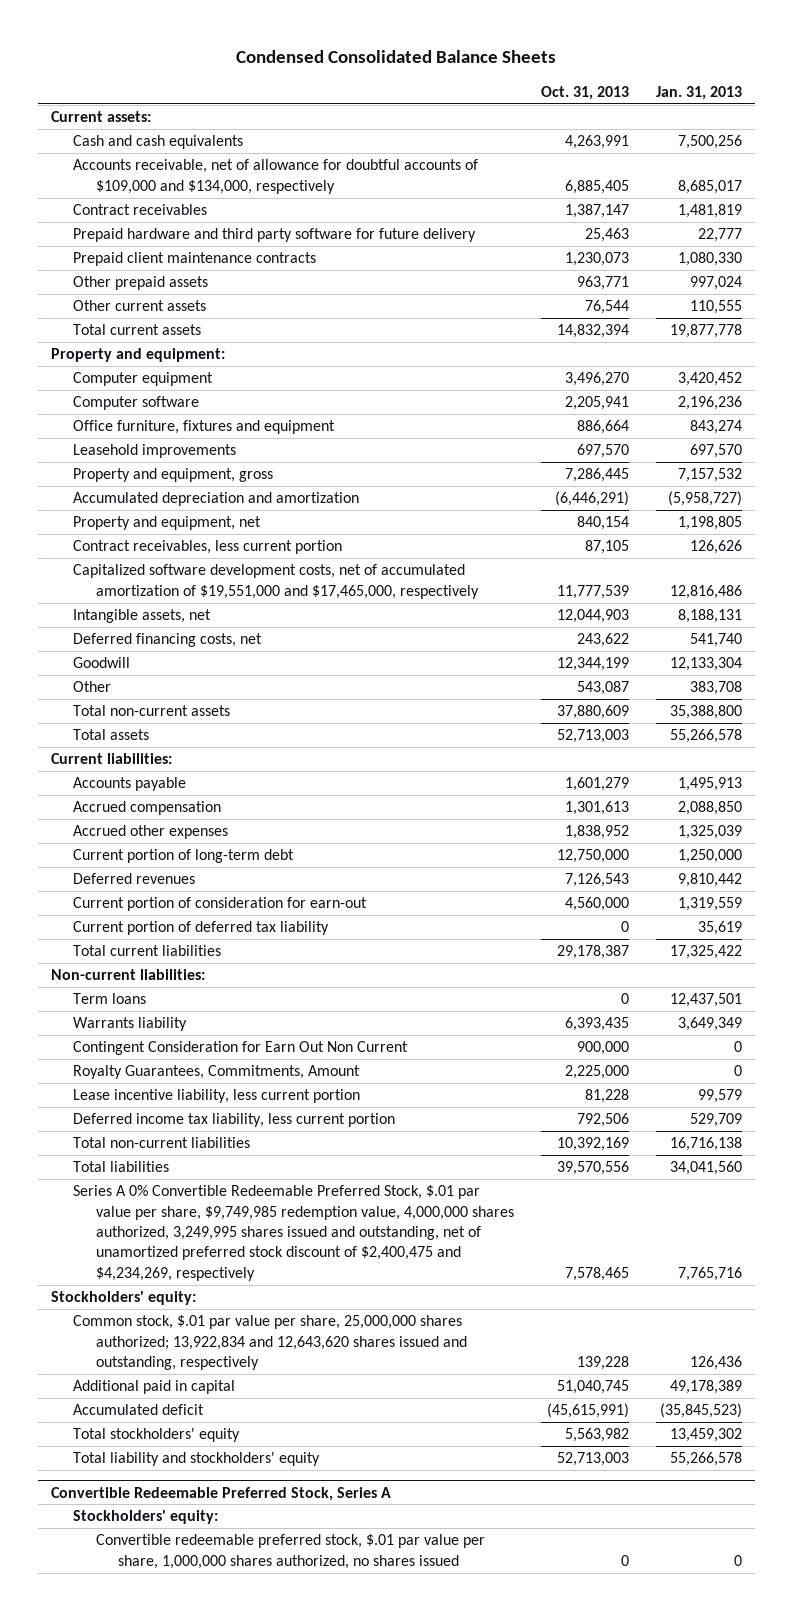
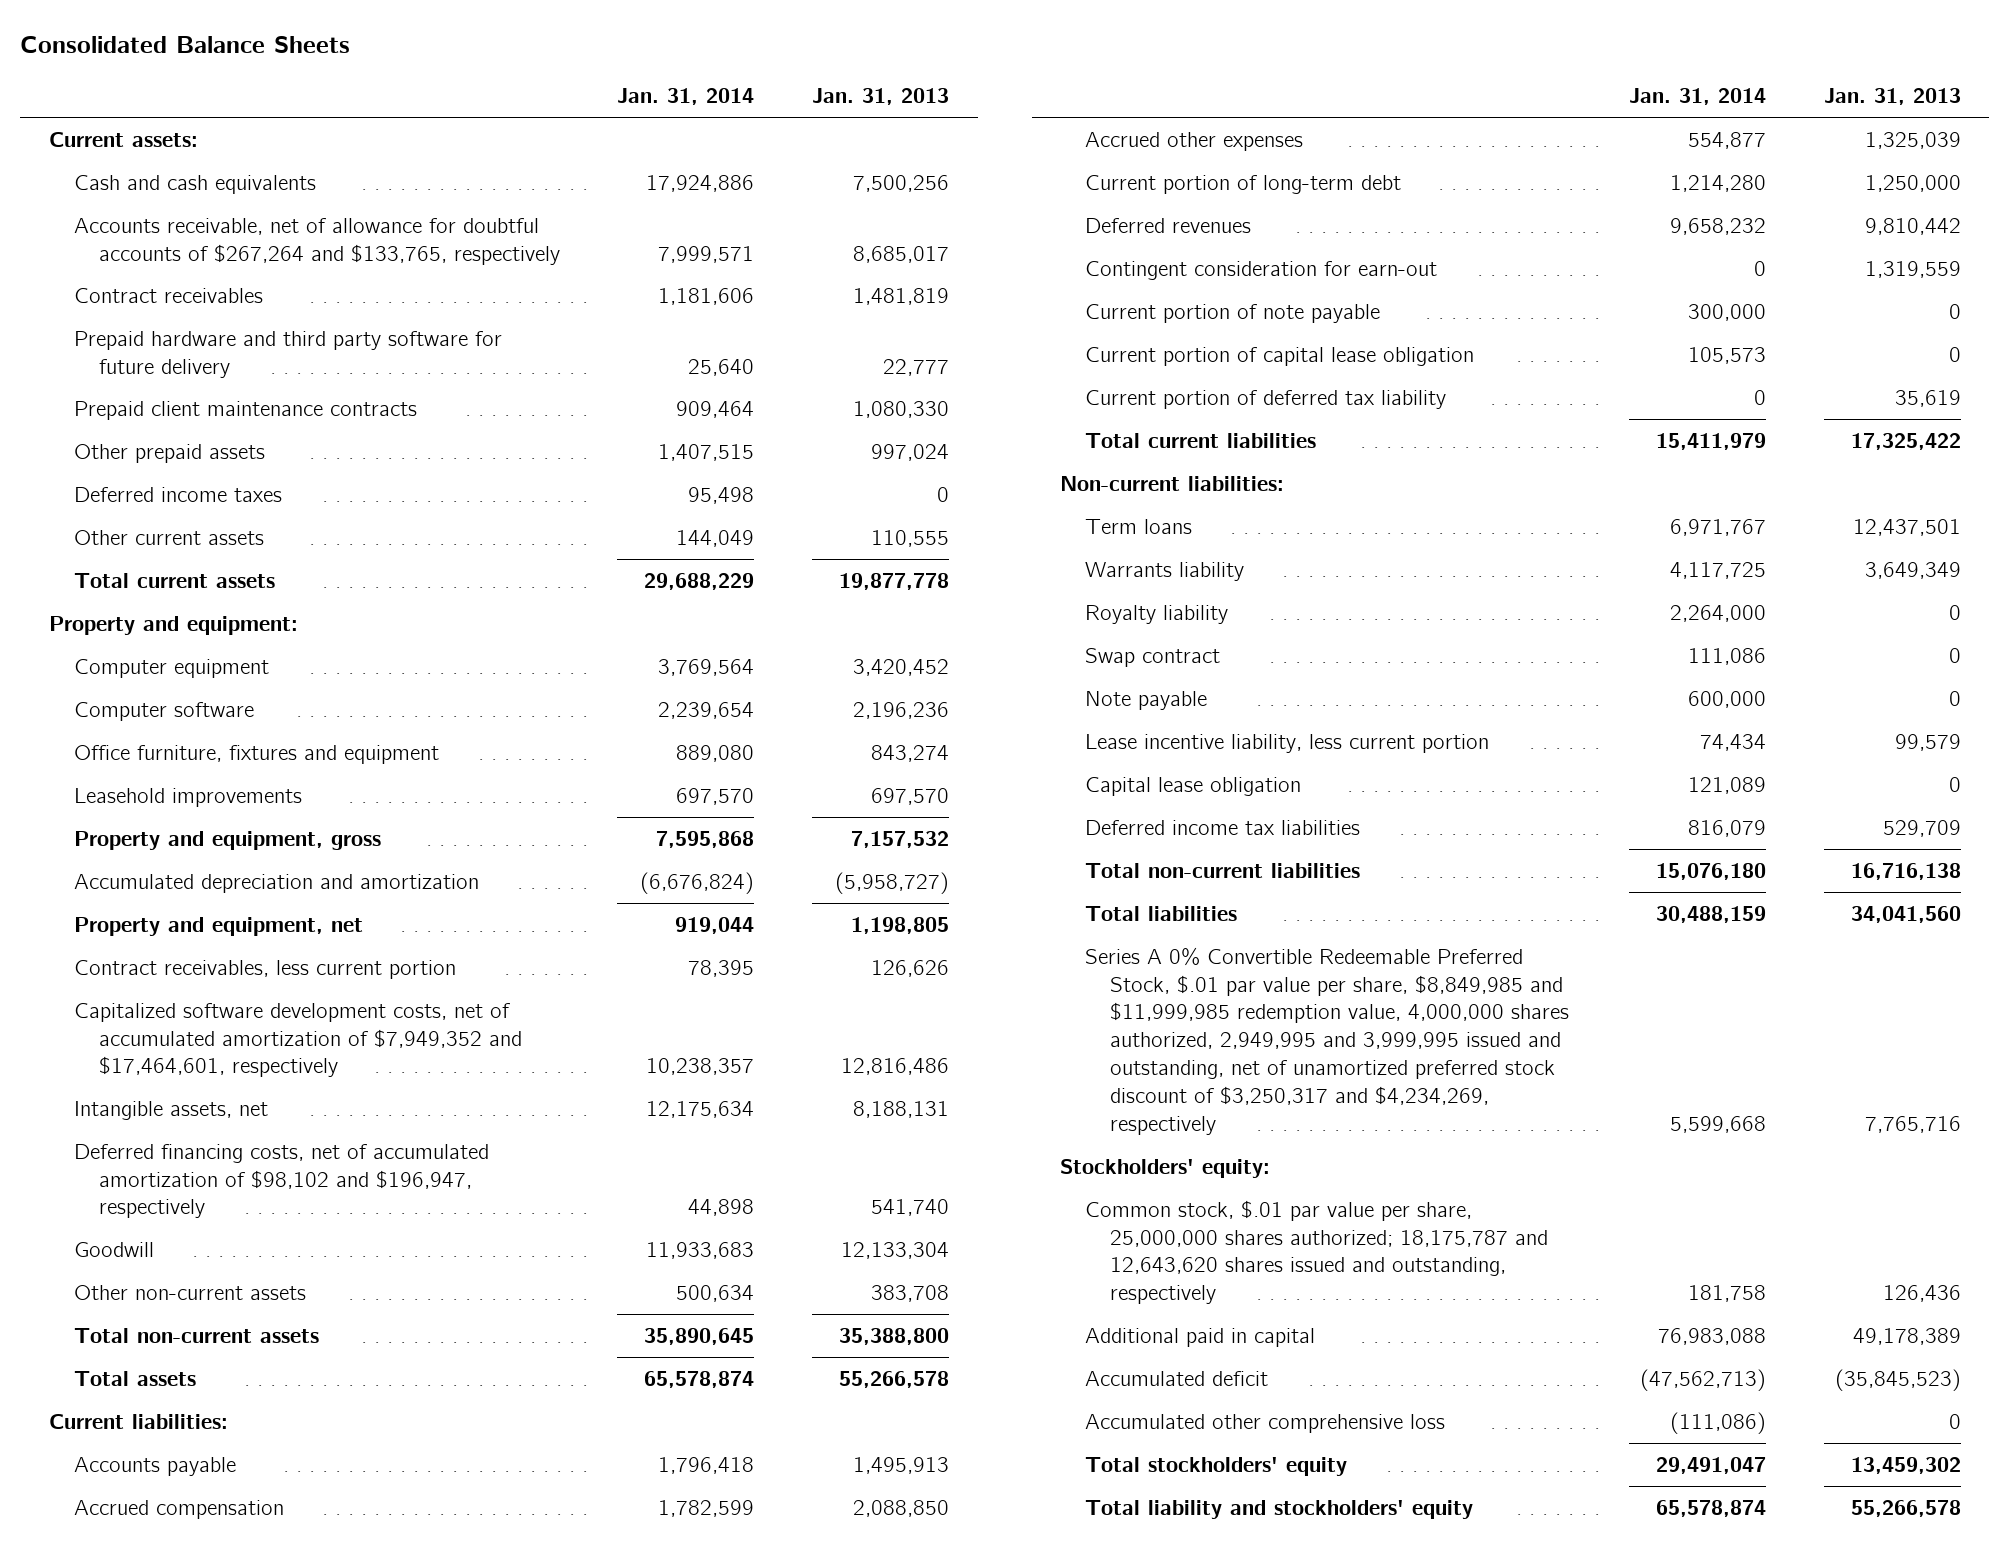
[236,49,557,63] Condensed Consolidated Balance Sheets -> [19,36,350,54] Consolidated Balance Sheets
[540,85,629,100] Oct. 31, 2013 -> none
none -> [617,88,755,106] Jan. 31, 2014
[73,159,479,194] Accounts receivable, net of allowance for doubtful accounts of $109,000 and $134,000, respectively -> [73,217,560,265] Accounts receivable, net of allowance for doubtful accounts of $267,264 and $133,765, respectively
none -> [73,486,282,502] Deferred income taxes
[73,564,479,599] Capitalized software development costs, net of accumulated amortization of $19,551,000 and $17,465,000, respectively -> [73,1002,522,1078] Capitalized software development costs, net of accumulated amortization of $7,949,352 and $17,464,601, respectively
[73,633,263,648] Deferred financing costs, net -> [73,1143,489,1219] Deferred financing costs, net of accumulated amortization of $98,102 and $196,947, respectively
[73,681,112,693] Other -> [73,1284,306,1300] Other non-current assets
[73,897,368,912] Current portion of consideration for earn-out -> [1085,260,1438,280] Contingent consideration for earn-out
none -> [1085,303,1381,323] Current portion of note payable
none -> [1085,346,1475,366] Current portion of capital lease obligation
[73,1041,409,1056] Contingent Consideration for Earn Out Non Current -> none
[73,1065,361,1080] Royalty Guarantees, Commitments, Amount -> [1085,604,1229,624] Royalty liability
none -> [1085,647,1221,667] Swap contract
none -> [1085,690,1208,710] Note payable
none -> [1085,776,1302,796] Capital lease obligation
[73,1113,396,1128] Deferred income tax liability, less current portion -> [1085,819,1361,835] Deferred income tax liabilities
[73,1185,514,1281] Series A 0% Convertible Redeemable Preferred Stock, $.01 par value per share, $9,749,985 redemption value, 4,000,000 shares authorized, 3,249,995 shares issued and outstanding, net of unamortized preferred stock discount of $2,400,475 and $4,234,269, respectively -> [1085,946,1570,1135] Series A 0% Convertible Redeemable Preferred Stock, $.01 par value per share, $8,849,985 and $11,999,985 redemption value, 4,000,000 shares authorized, 2,949,995 and 3,999,995 issued and outstanding, net of unamortized preferred stock discount of $3,250,317 and $4,234,269, respectively
[73,1315,467,1371] Common stock, $.01 par value per share, 25,000,000 shares authorized; 13,922,834 and 12,643,620 shares issued and outstanding, respectively -> [1085,1199,1549,1305] Common stock, $.01 par value per share, 25,000,000 shares authorized; 18,175,787 and 12,643,620 shares issued and outstanding, respectively
none -> [1085,1413,1446,1433] Accumulated other comprehensive loss
[51,1486,392,1501] Convertible Redeemable Preferred Stock, Series A -> none
[73,1510,219,1525] Stockholders' equity: -> none
[95,1534,485,1569] Convertible redeemable preferred stock, $.01 par value per share, 1,000,000 shares authorized, no shares issued -> none

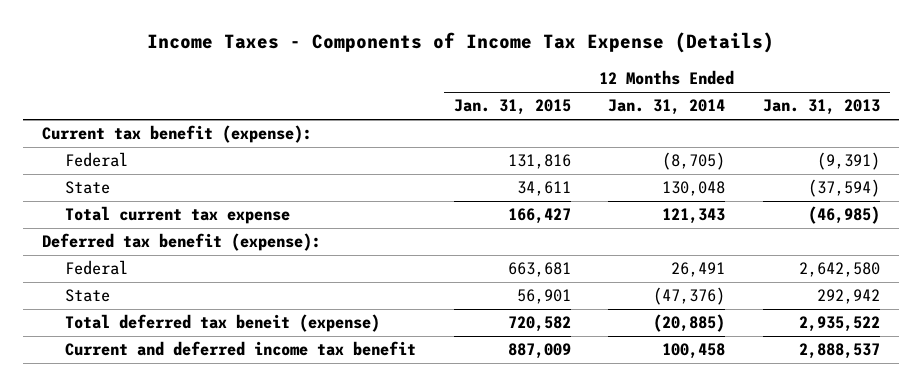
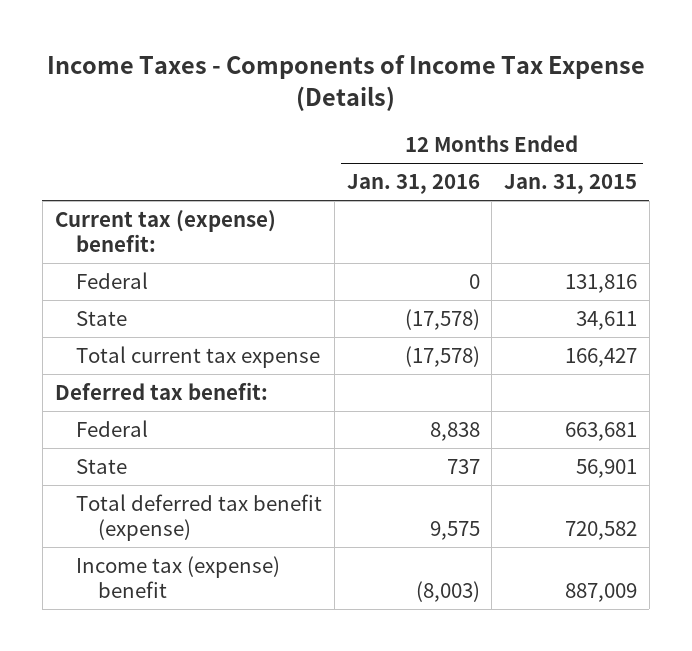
[608,99,726,116] Jan. 31, 2014 -> none
[763,99,881,116] Jan. 31, 2013 -> none
none -> [346,174,480,195] Jan. 31, 2016
[41,125,312,144] Current tax benefit (expense): -> [54,209,276,253] Current tax (expense) benefit:
[41,233,321,252] Deferred tax benefit (expense): -> [54,381,268,400] Deferred tax benefit:
[64,314,380,333] Total deferred tax beneit (expense) -> [76,493,323,542] Total deferred tax benefit (expense)
[64,341,416,357] Current and deferred income tax benefit -> [76,555,281,599] Income tax (expense) benefit

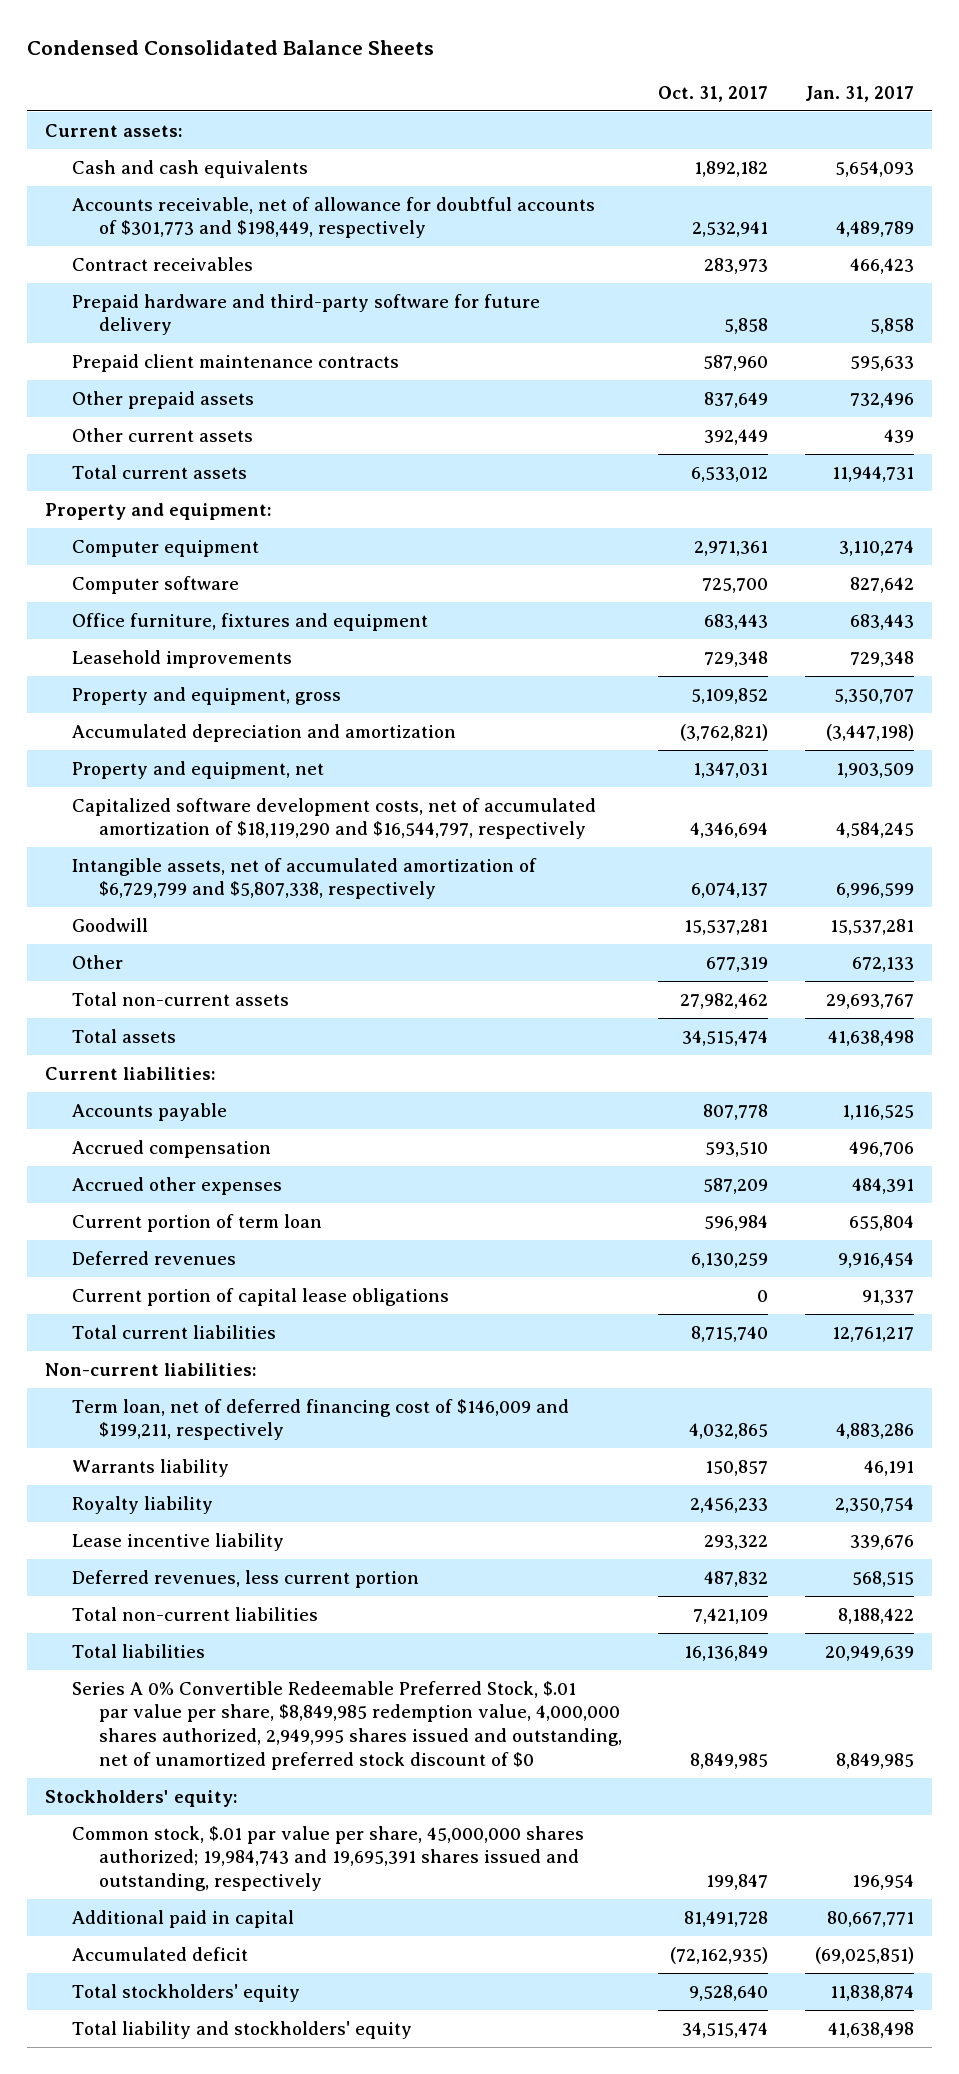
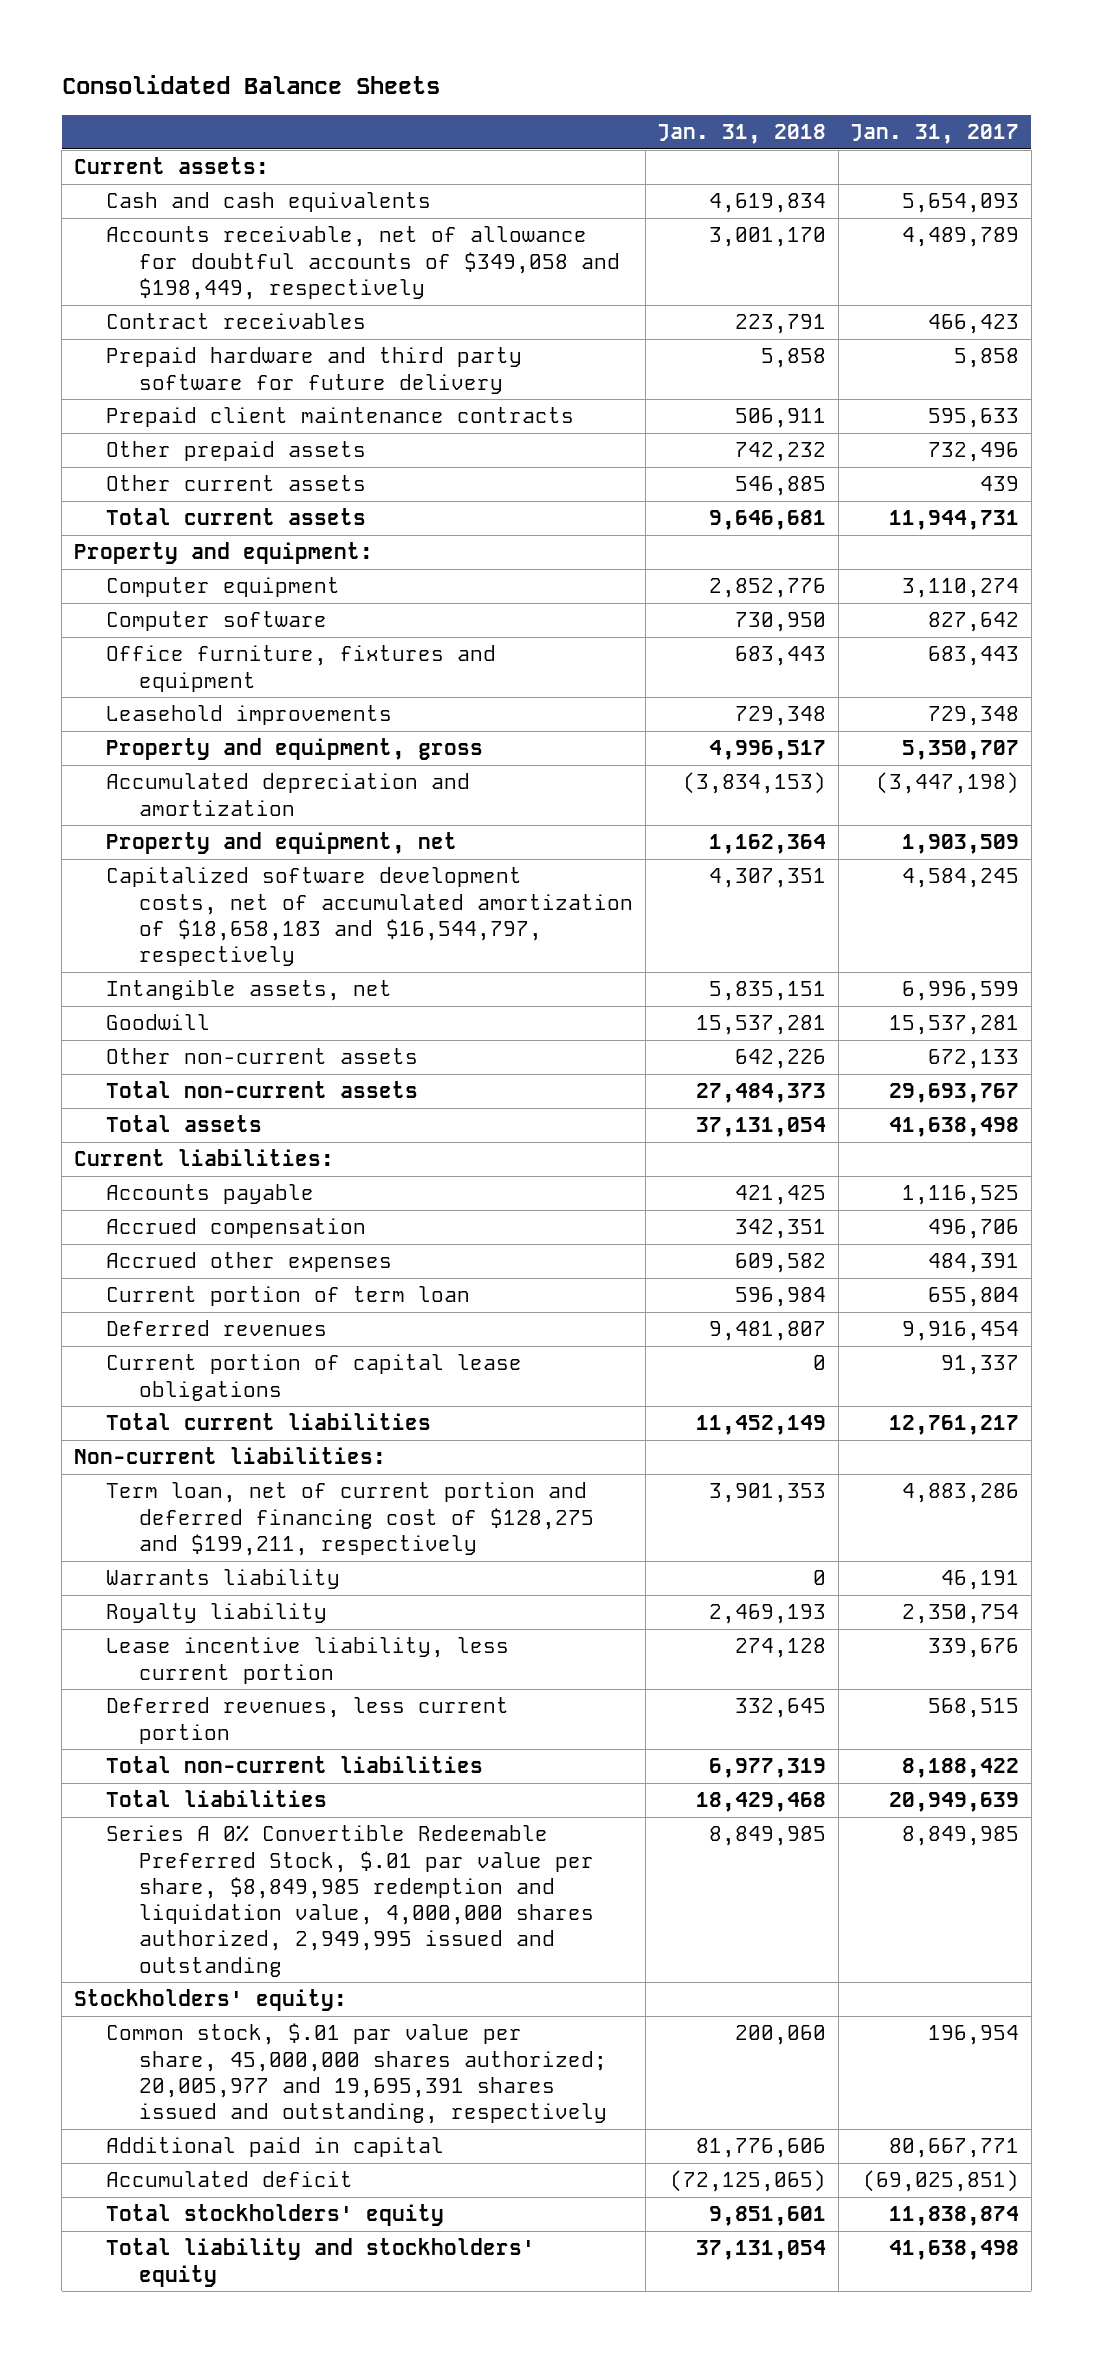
[26,40,434,56] Condensed Consolidated Balance Sheets -> [61,74,440,94] Consolidated Balance Sheets
[658,85,769,102] Oct. 31, 2017 -> none
none -> [657,124,827,145] Jan. 31, 2018
[72,196,596,239] Accounts receivable, net of allowance for doubtful accounts of $301,773 and $198,449, respectively -> [106,226,621,300] Accounts receivable, net of allowance for doubtful accounts of $349,058 and $198,449, respectively
[72,293,541,336] Prepaid hardware and third-party software for future delivery -> [106,347,523,394] Prepaid hardware and third party software for future delivery
[72,797,597,840] Capitalized software development costs, net of accumulated amortization of $18,119,290 and $16,544,797, respectively -> [106,867,634,967] Capitalized software development costs, net of accumulated amortization of $18,658,183 and $16,544,797, respectively
[72,857,538,900] Intangible assets, net of accumulated amortization of $6,729,799 and $5,807,338, respectively -> [106,980,393,1002] Intangible assets, net
[72,954,124,969] Other -> [106,1048,419,1065] Other non-current assets
[72,1398,570,1441] Term loan, net of deferred financing cost of $146,009 and $199,211, respectively -> [106,1482,595,1556] Term loan, net of current portion and deferred financing cost of $128,275 and $199,211, respectively
[72,1532,285,1551] Lease incentive liability -> [106,1637,510,1684] Lease incentive liability, less current portion
[72,1680,622,1770] Series A 0% Convertible Redeemable Preferred Stock, $.01 par value per share, $8,849,985 redemption value, 4,000,000 shares authorized, 2,949,995 shares issued and outstanding, net of unamortized preferred stock discount of $0 -> [106,1825,595,1977] Series A 0% Convertible Redeemable Preferred Stock, $.01 par value per share, $8,849,985 redemption and liquidation value, 4,000,000 shares authorized, 2,949,995 issued and outstanding
[72,1825,585,1892] Common stock, $.01 par value per share, 45,000,000 shares authorized; 19,984,743 and 19,695,391 shares issued and outstanding, respectively -> [106,2023,608,2125] Common stock, $.01 par value per share, 45,000,000 shares authorized; 20,005,977 and 19,695,391 shares issued and outstanding, respectively

